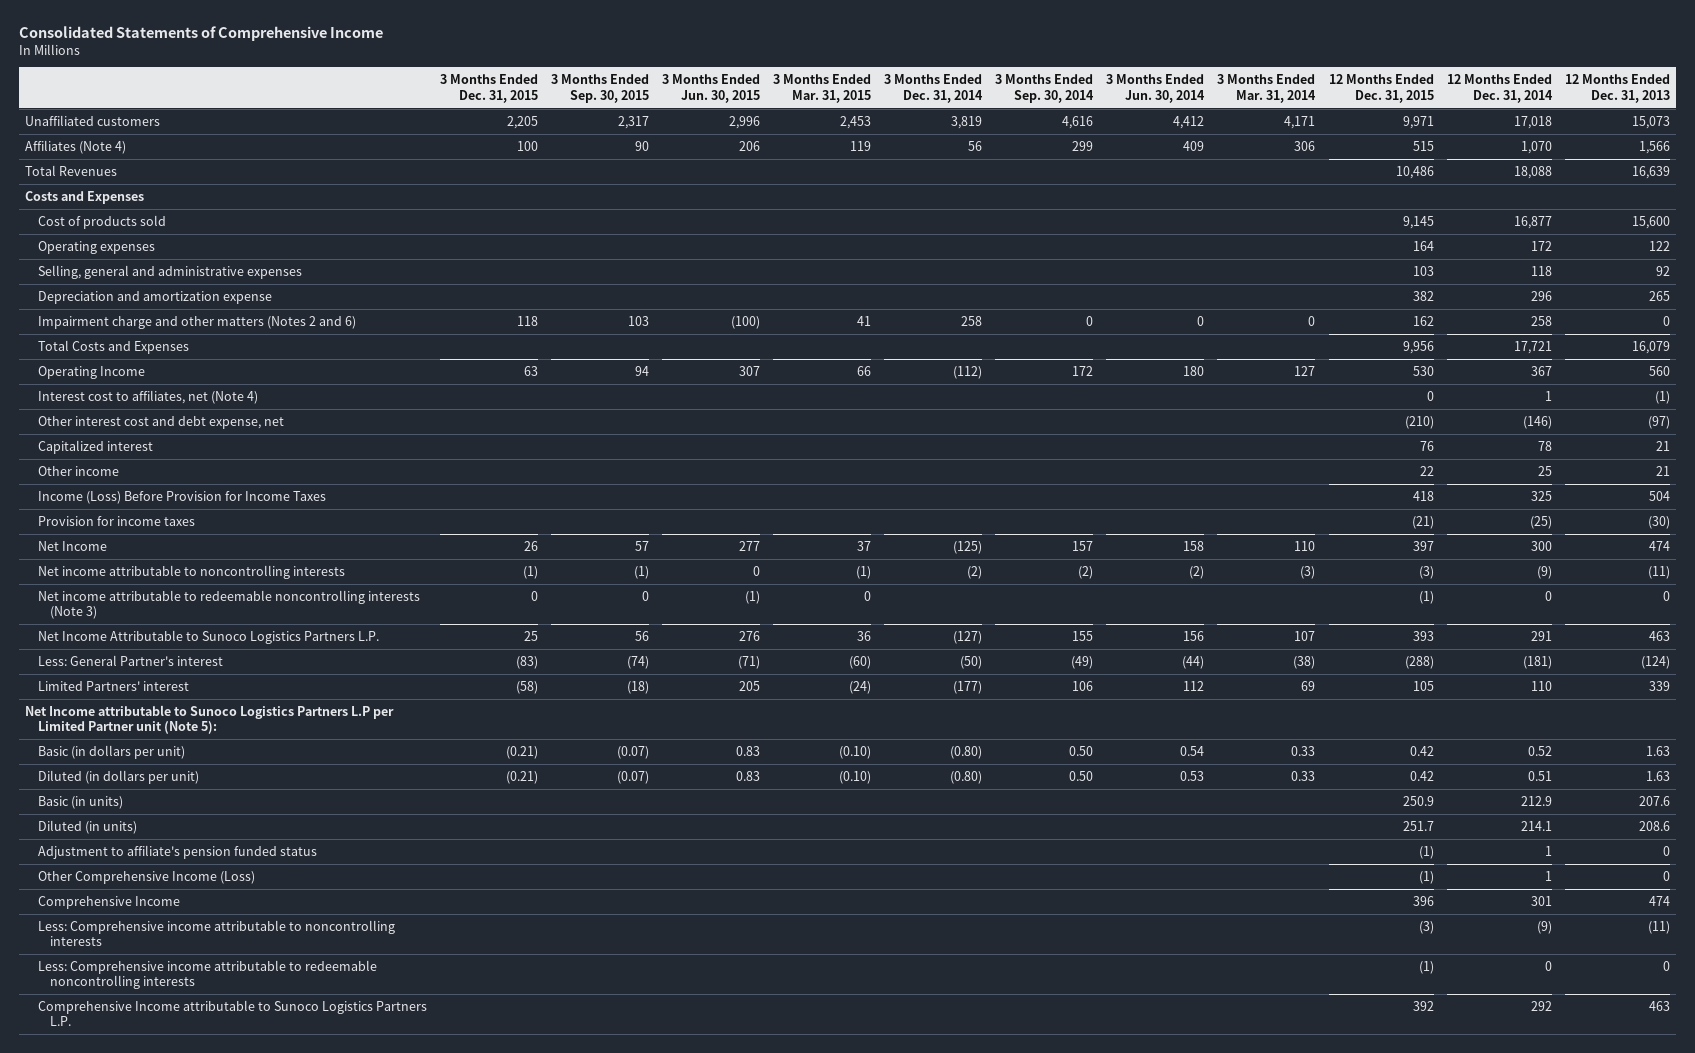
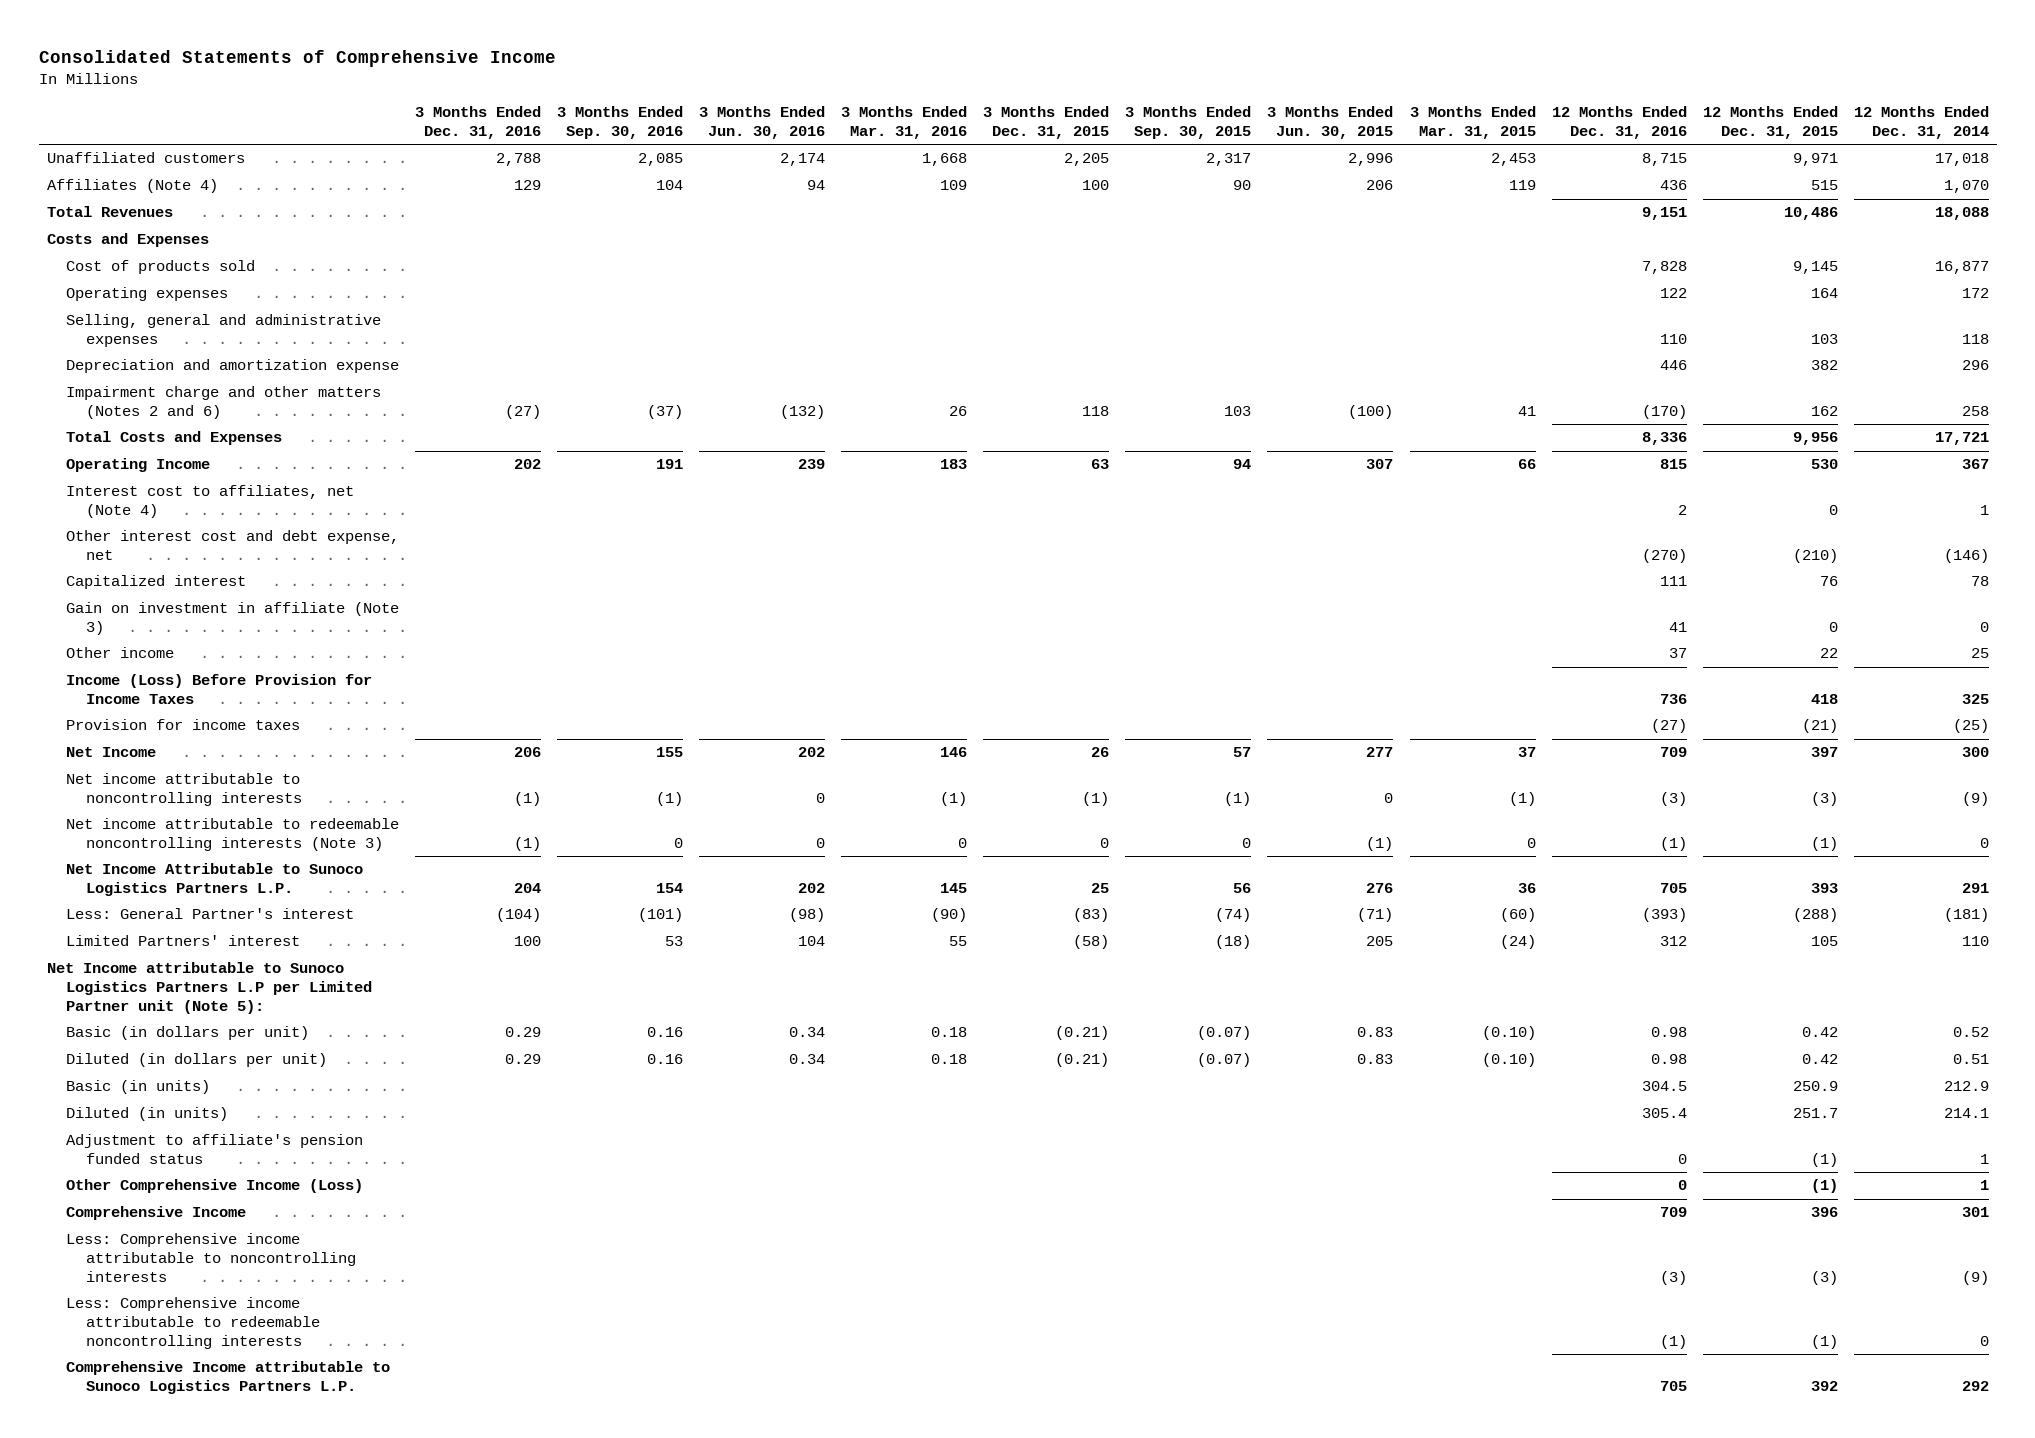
[884,74,984,103] 3 Months Ended Dec. 31, 2014 -> none
[995,74,1095,103] 3 Months Ended Sep. 30, 2014 -> none
[1106,74,1206,103] 3 Months Ended Jun. 30, 2014 -> none
[1217,74,1317,103] 3 Months Ended Mar. 31, 2014 -> none
[1564,74,1670,103] 12 Months Ended Dec. 31, 2013 -> none
none -> [415,106,542,140] 3 Months Ended Dec. 31, 2016
none -> [557,106,684,140] 3 Months Ended Sep. 30, 2016
none -> [699,106,826,140] 3 Months Ended Jun. 30, 2016
none -> [841,106,968,140] 3 Months Ended Mar. 31, 2016
none -> [1551,106,1687,140] 12 Months Ended Dec. 31, 2016
none -> [66,602,400,636] Gain on investment in affiliate (Note 3)

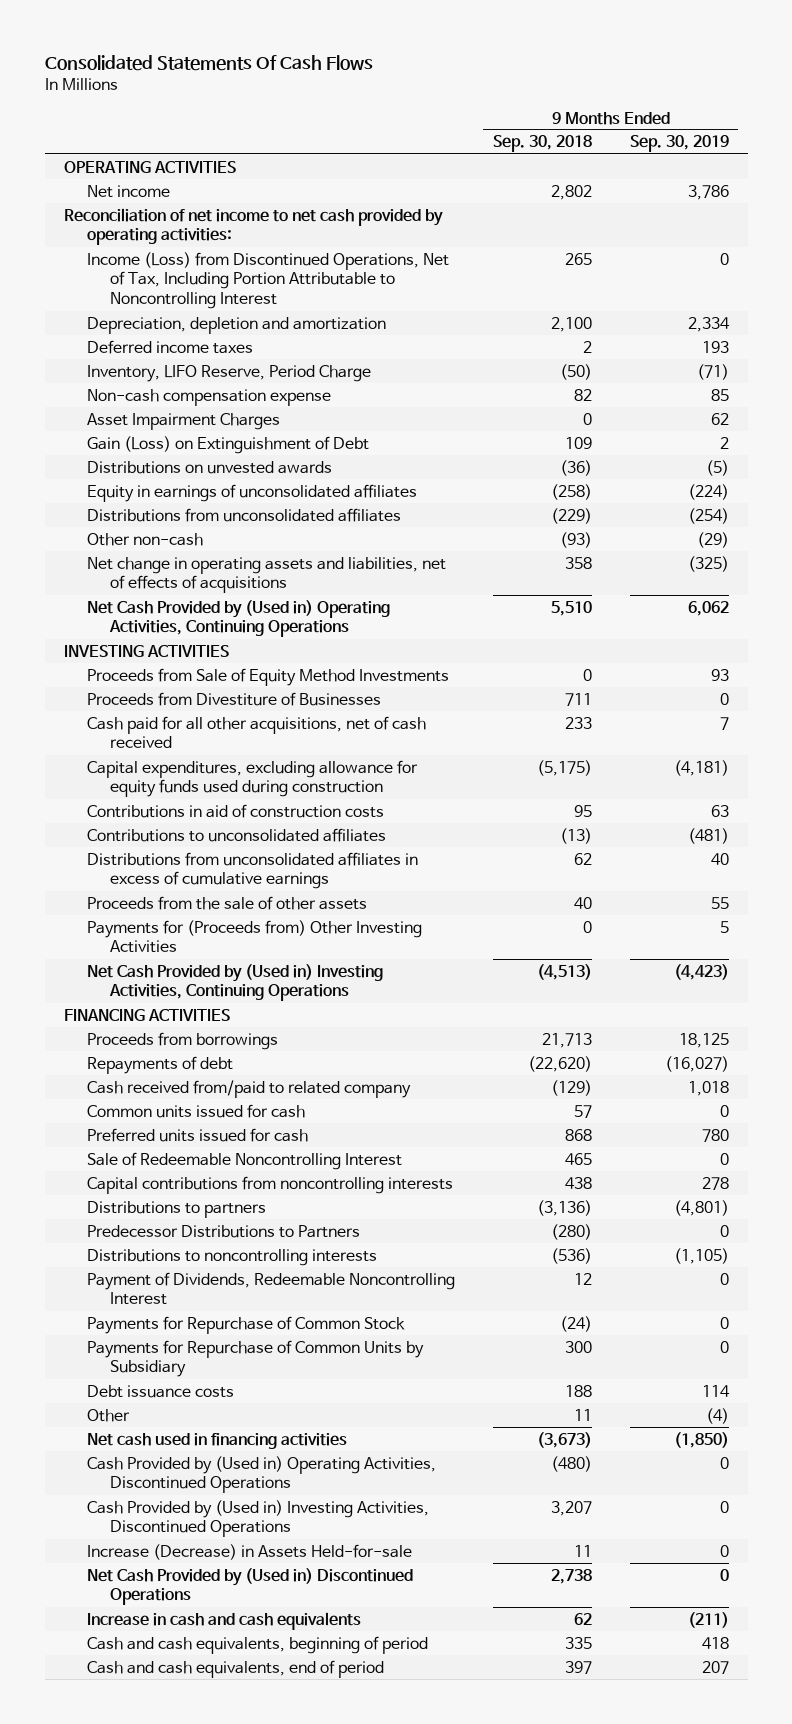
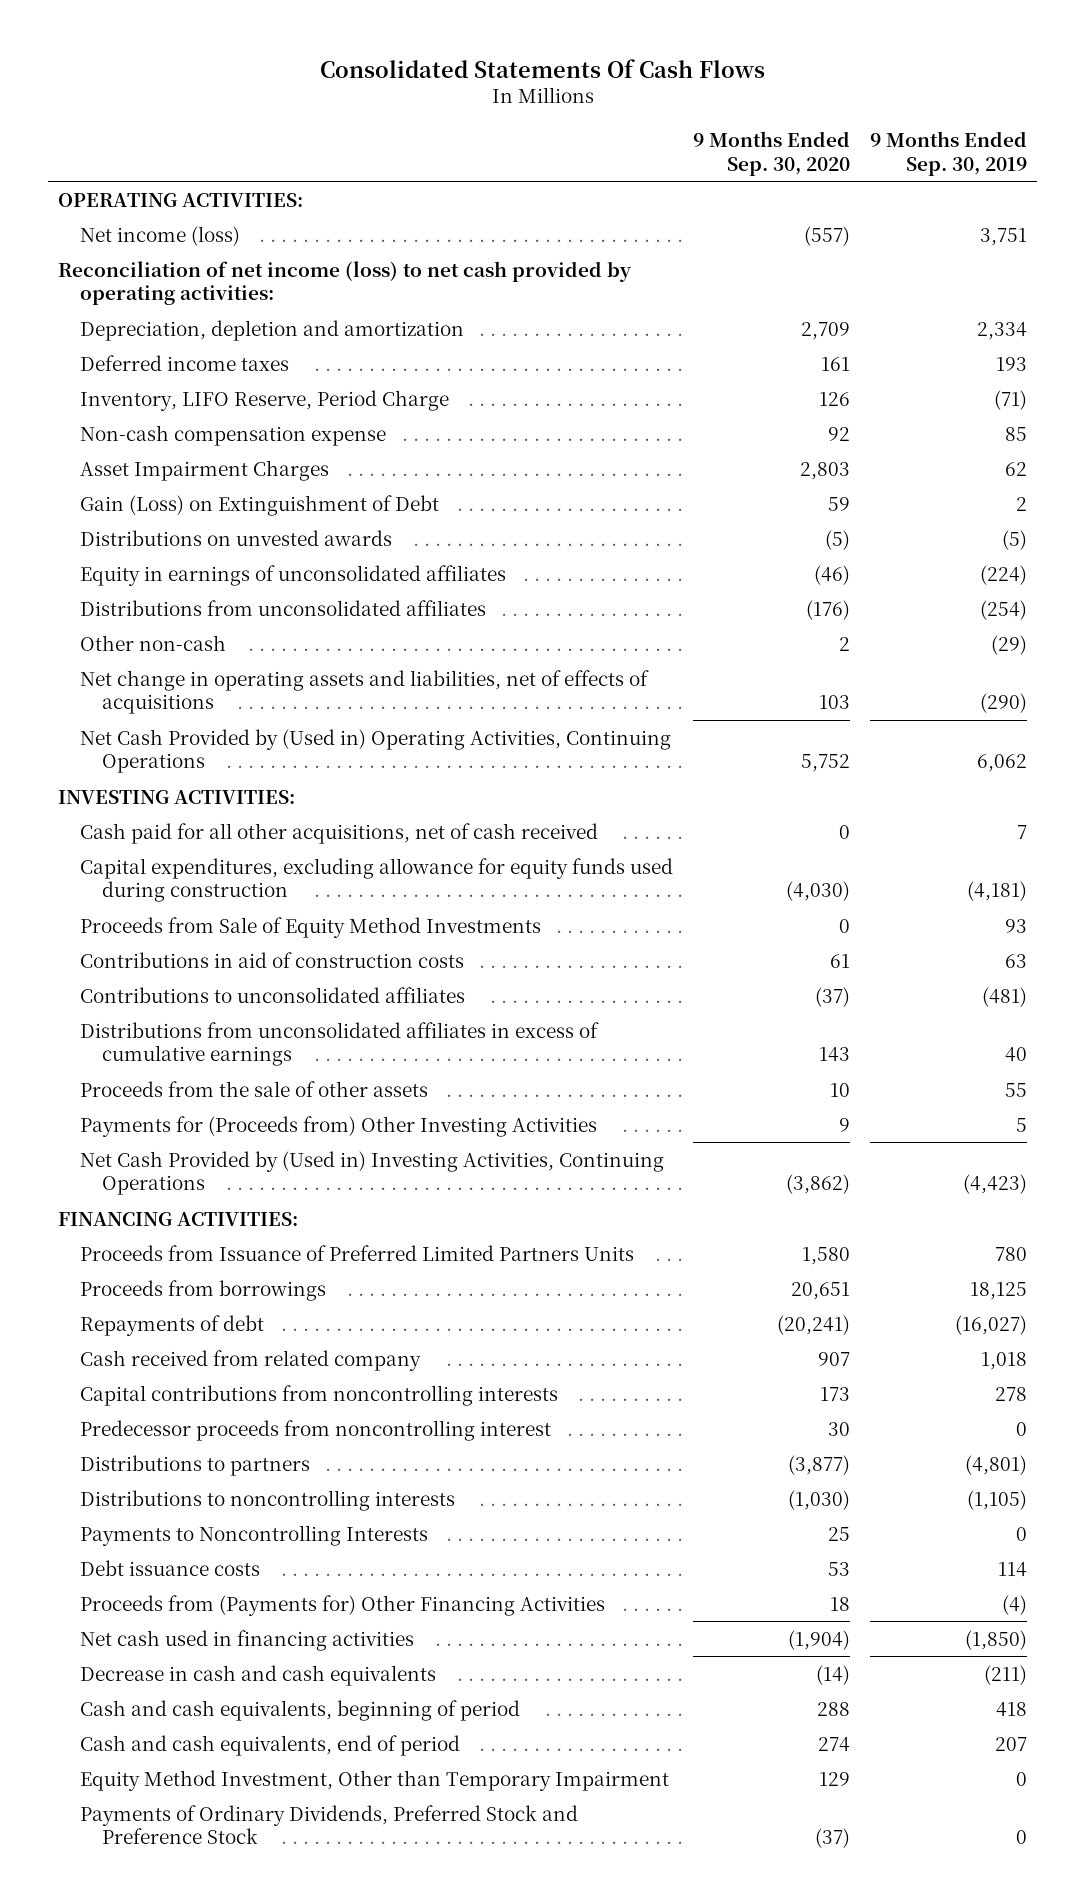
[492,135,592,153] Sep. 30, 2018 -> none
none -> [693,130,851,176] 9 Months Ended Sep. 30, 2020
[86,251,449,310] Income (Loss) from Discontinued Operations, Net of Tax, Including Portion Attributable to Noncontrolling Interest -> none
[63,160,236,173] OPERATING ACTIVITIES -> [57,192,303,207] OPERATING ACTIVITIES:
[86,184,170,198] Net income -> [79,225,240,246] Net income (loss)
[687,184,729,200] 3,786 -> [980,227,1028,246] 3,751
[63,207,443,246] Reconciliation of net income to net cash provided by operating activities: -> [57,260,632,306] Reconciliation of net income (loss) to net cash provided by operating activities:
[687,555,729,572] (325) -> [980,693,1028,714] (290)
[86,691,381,706] Proceeds from Divestiture of Businesses -> none
[63,644,229,657] INVESTING ACTIVITIES -> [57,789,295,804] INVESTING ACTIVITIES:
[86,667,449,686] Proceeds from Sale of Equity Method Investments -> [79,916,541,938] Proceeds from Sale of Equity Method Investments
[63,1008,230,1021] FINANCING ACTIVITIES -> [57,1211,298,1226] FINANCING ACTIVITIES:
none -> [79,1244,634,1261] Proceeds from Issuance of Preferred Limited Partners Units
[86,1103,305,1118] Common units issued for cash -> none
[86,1127,308,1142] Preferred units issued for cash -> none
[86,1151,402,1170] Sale of Redeemable Noncontrolling Interest -> none
[86,1079,411,1098] Cash received from/paid to related company -> [79,1349,421,1371] Cash received from related company
none -> [79,1419,551,1441] Predecessor proceeds from noncontrolling interest
[86,1224,360,1238] Predecessor Distributions to Partners -> none
[86,1271,455,1306] Payment of Dividends, Redeemable Noncontrolling Interest -> none
[86,1315,405,1334] Payments for Repurchase of Common Stock -> none
[86,1339,424,1378] Payments for Repurchase of Common Units by Subsidiary -> none
none -> [79,1524,428,1546] Payments to Noncontrolling Interests
[86,1408,130,1422] Other -> [79,1594,605,1616] Proceeds from (Payments for) Other Financing Activities
[86,1455,436,1494] Cash Provided by (Used in) Operating Activities, Discontinued Operations -> none
[86,1499,429,1538] Cash Provided by (Used in) Investing Activities, Discontinued Operations -> none
[86,1543,412,1560] Increase (Decrease) in Assets Held-for-sale -> none
[86,1567,413,1606] Net Cash Provided by (Used in) Discontinued Operations -> none
[86,1611,361,1630] Increase in cash and cash equivalents -> [79,1664,436,1686] Decrease in cash and cash equivalents
none -> [79,1769,669,1791] Equity Method Investment, Other than Temporary Impairment
none -> [79,1804,578,1845] Payments of Ordinary Dividends, Preferred Stock and Preference Stock

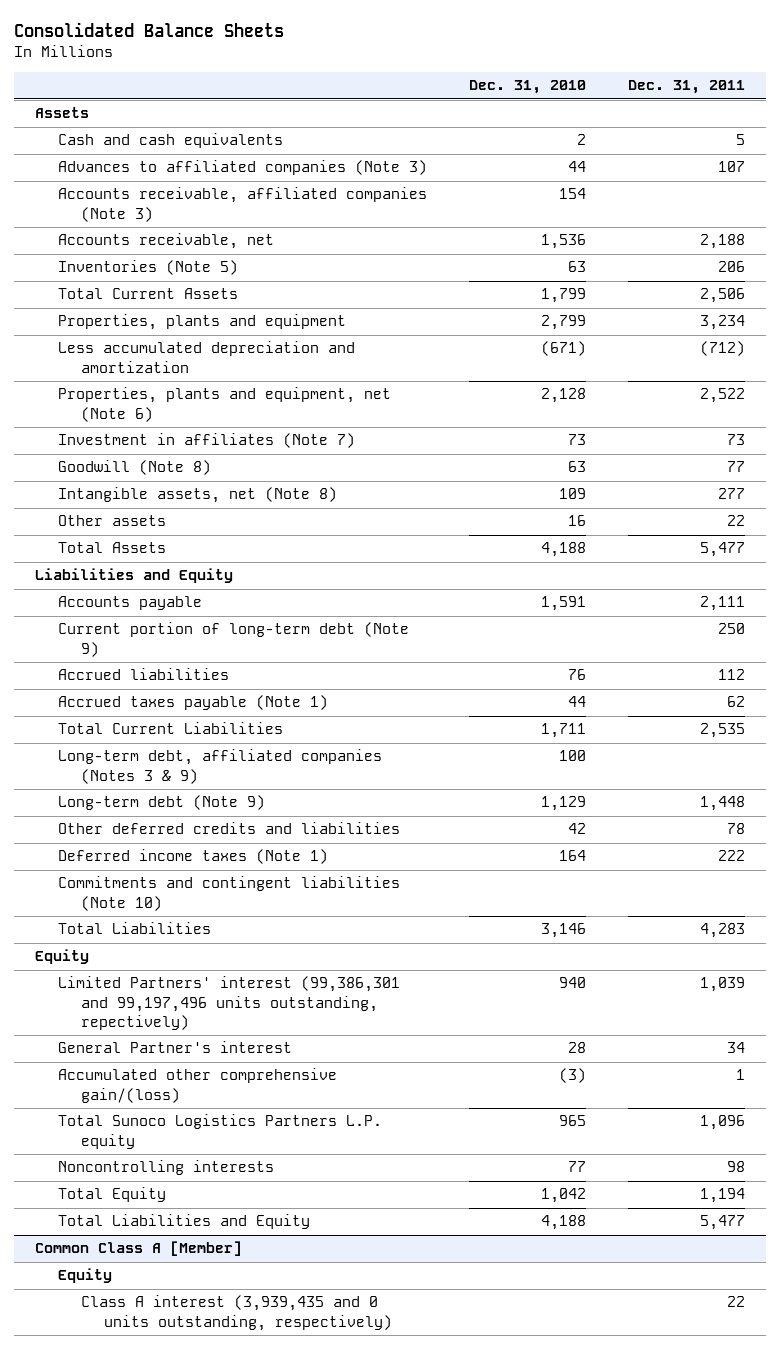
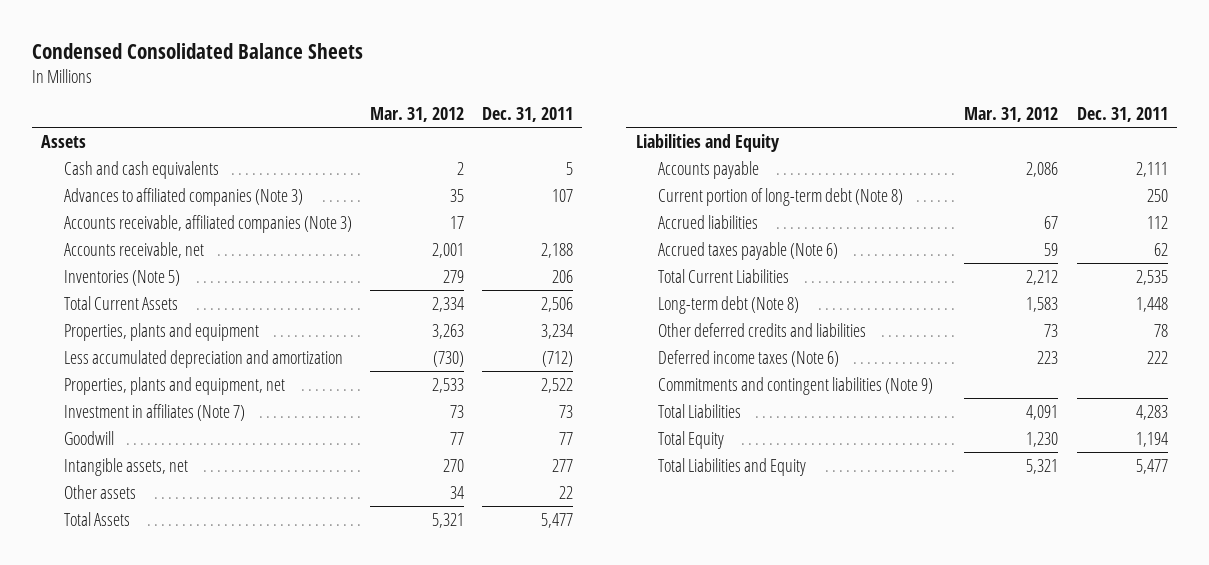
[14,22,285,38] Consolidated Balance Sheets -> [32,43,364,60] Condensed Consolidated Balance Sheets
[469,80,587,95] Dec. 31, 2010 -> none
none -> [370,107,465,123] Mar. 31, 2012
[58,387,392,422] Properties, plants and equipment, net (Note 6) -> [63,376,285,395] Properties, plants and equipment, net
[58,460,212,476] Goodwill (Note 8) -> [63,430,114,445] Goodwill
[58,487,338,504] Intangible assets, net (Note 8) -> [63,457,188,476] Intangible assets, net
[58,622,410,657] Current portion of long-term debt (Note 9) -> [658,187,904,206] Current portion of long-term debt (Note 8)
[58,695,329,711] Accrued taxes payable (Note 1) -> [658,241,839,260] Accrued taxes payable (Note 6)
[58,749,383,784] Long-term debt, affiliated companies (Notes 3 & 9) -> none
[58,795,266,811] Long-term debt (Note 9) -> [658,295,800,314] Long-term debt (Note 8)
[58,849,329,865] Deferred income taxes (Note 1) -> [658,349,840,367] Deferred income taxes (Note 6)
[58,876,401,911] Commitments and contingent liabilities (Note 10) -> [658,376,934,395] Commitments and contingent liabilities (Note 9)
[35,949,90,965] Equity -> none
[58,976,401,1030] Limited Partners' interest (99,386,301 and 99,197,496 units outstanding, repectively) -> none
[58,1041,293,1054] General Partner's interest -> none
[58,1068,338,1103] Accumulated other comprehensive gain/(loss) -> none
[58,1114,383,1149] Total Sunoco Logistics Partners L.P. equity -> none
[58,1160,275,1176] Noncontrolling interests -> none
[35,1241,243,1257] Common Class A [Member] -> none
[58,1268,113,1284] Equity -> none
[81,1295,392,1331] Class A interest (3,939,435 and 0 units outstanding, respectively) -> none

